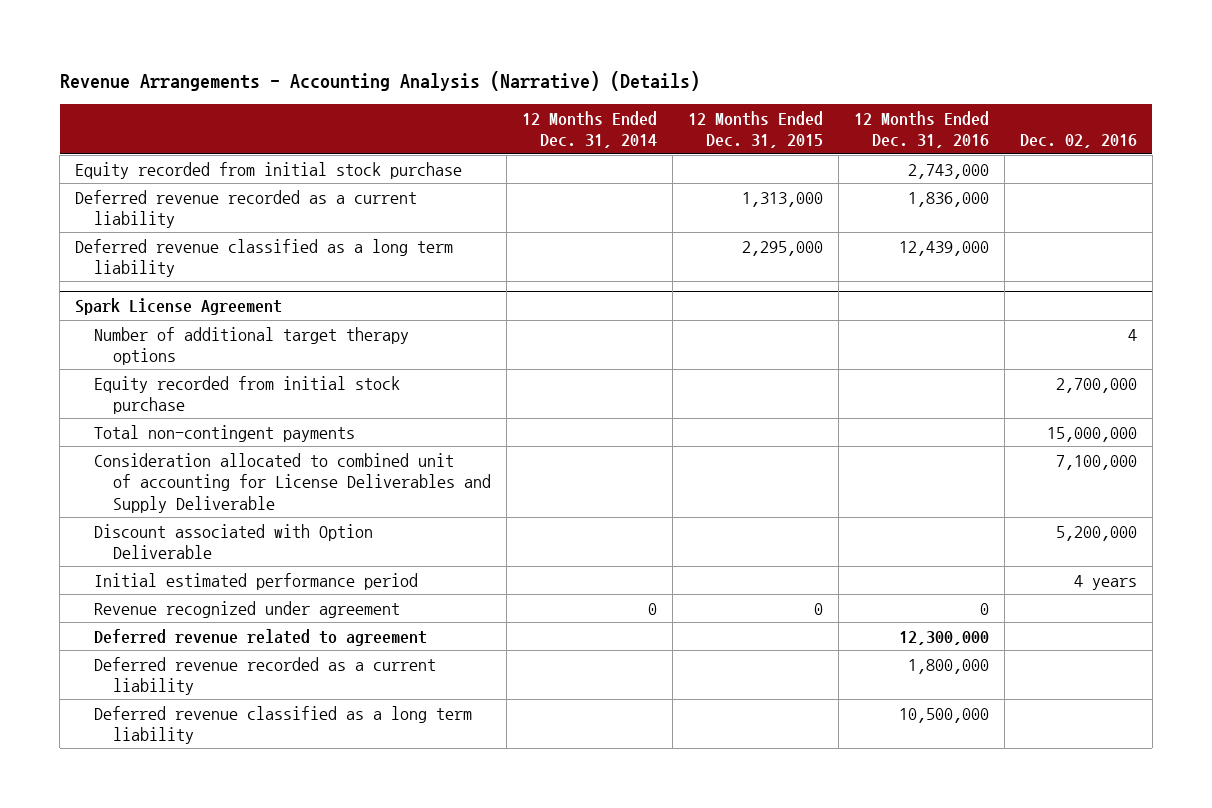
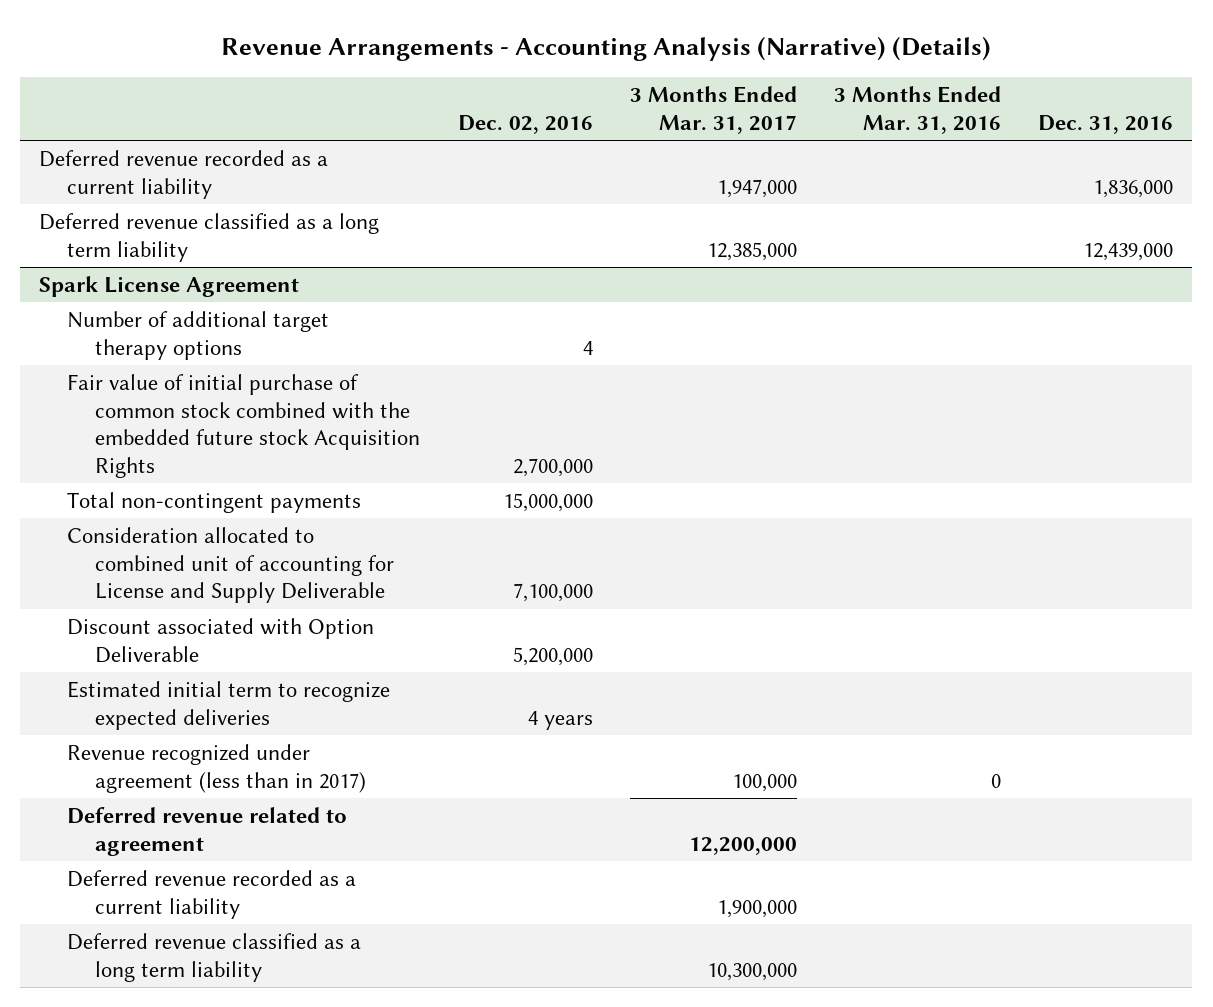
[521,110,657,149] 12 Months Ended Dec. 31, 2014 -> none
[687,110,823,149] 12 Months Ended Dec. 31, 2015 -> none
[853,110,989,149] 12 Months Ended Dec. 31, 2016 -> none
none -> [629,86,797,135] 3 Months Ended Mar. 31, 2017
none -> [834,86,1002,135] 3 Months Ended Mar. 31, 2016
none -> [1038,115,1174,135] Dec. 31, 2016
[75,161,463,179] Equity recorded from initial stock purchase -> none
[94,375,401,415] Equity recorded from initial stock purchase -> [67,373,421,479] Fair value of initial purchase of common stock combined with the embedded future stock Acquisition Rights
[94,452,492,513] Consideration allocated to combined unit of accounting for License Deliverables and Supply Deliverable -> [67,526,395,604] Consideration allocated to combined unit of accounting for License and Supply Deliverable
[94,572,419,590] Initial estimated performance period -> [67,680,391,730] Estimated initial term to recognize expected deliveries
[94,600,401,618] Revenue recognized under agreement -> [67,743,367,793] Revenue recognized under agreement (less than in 2017)

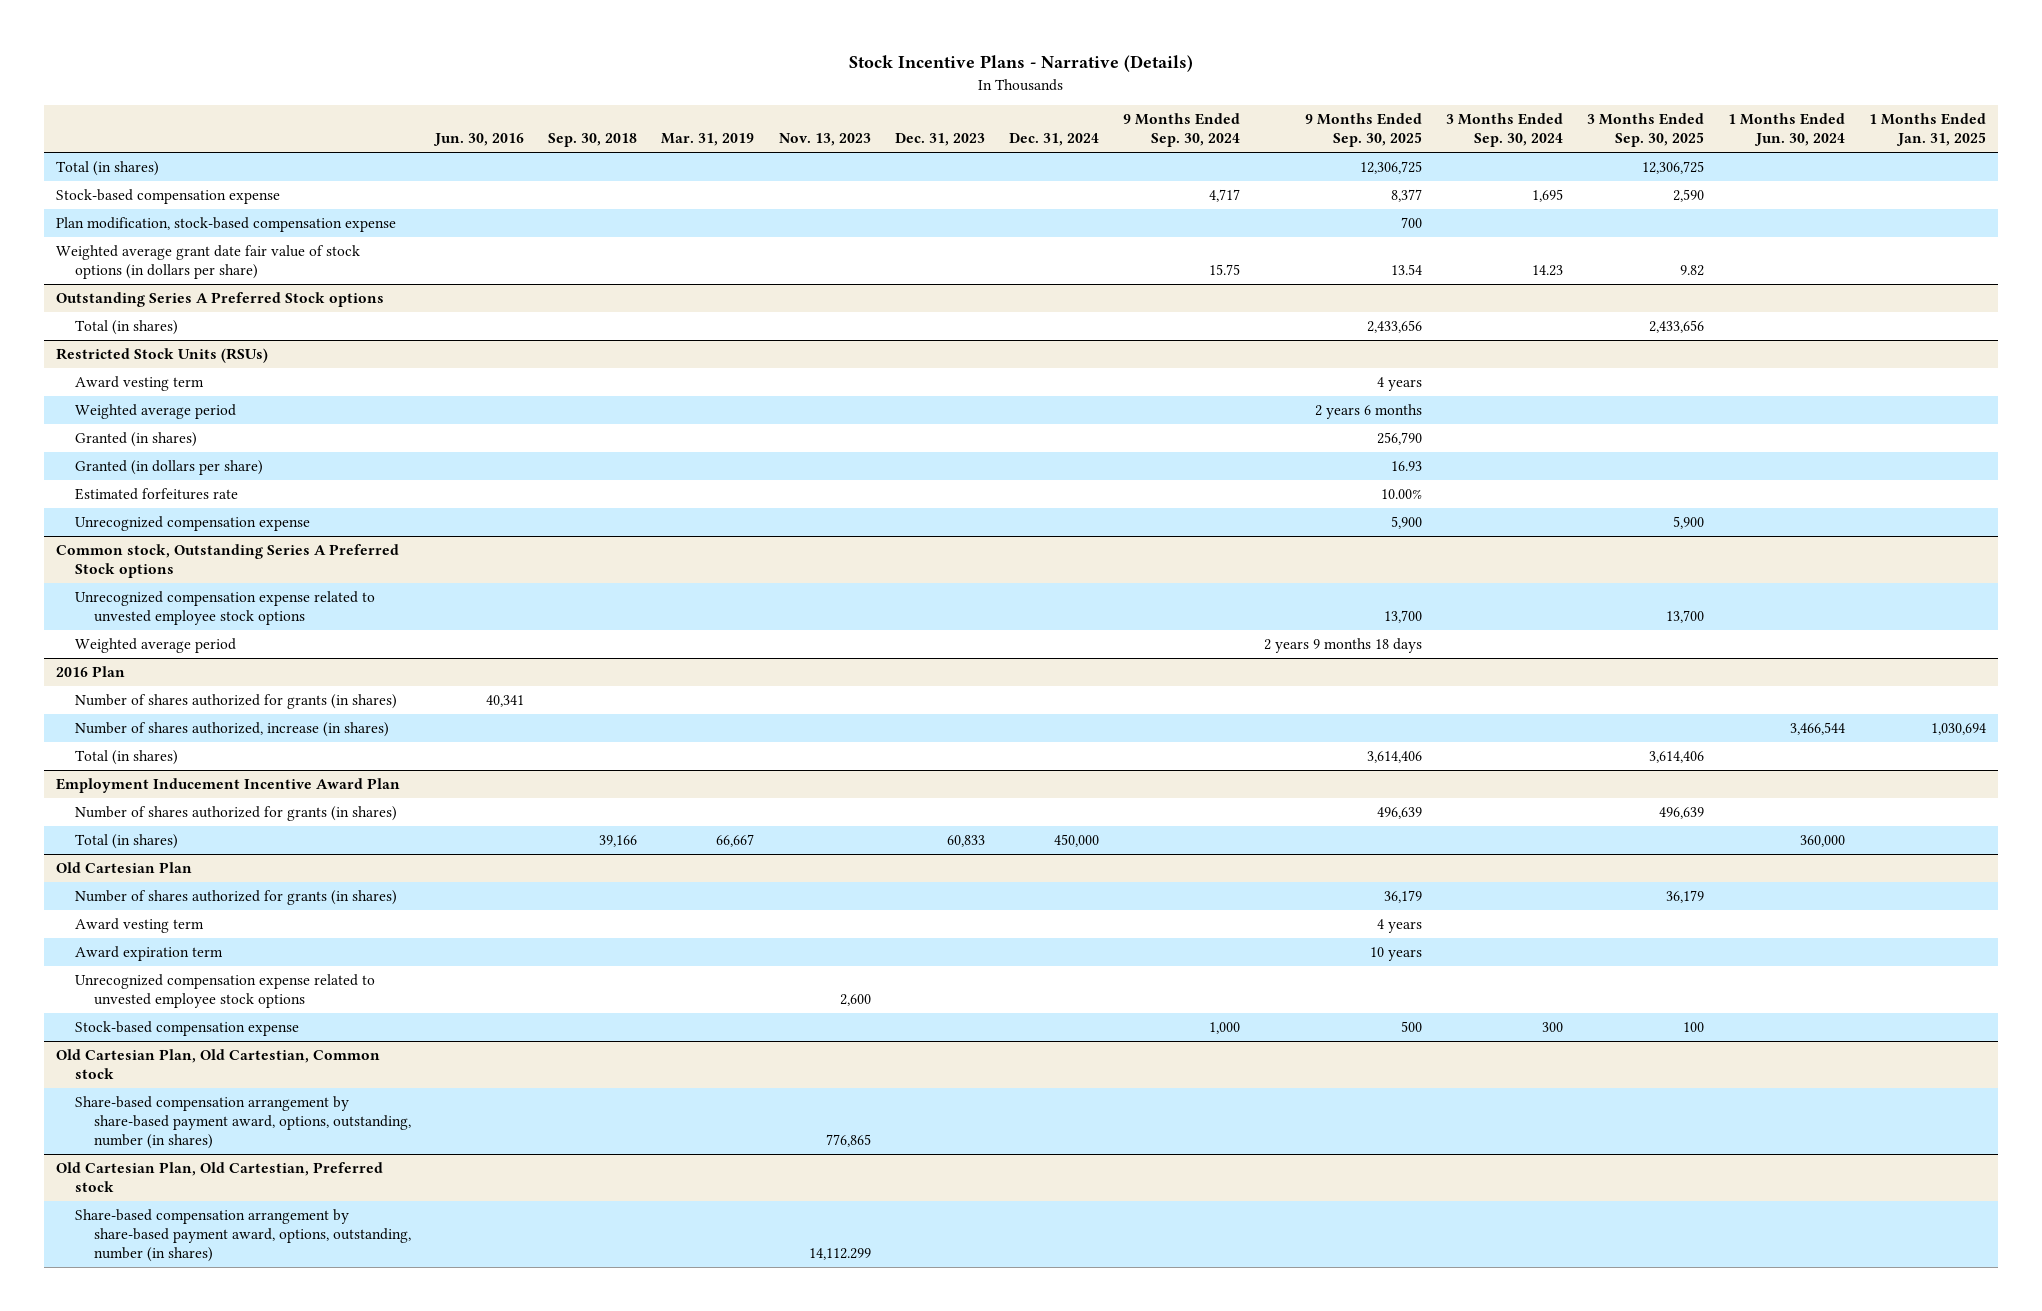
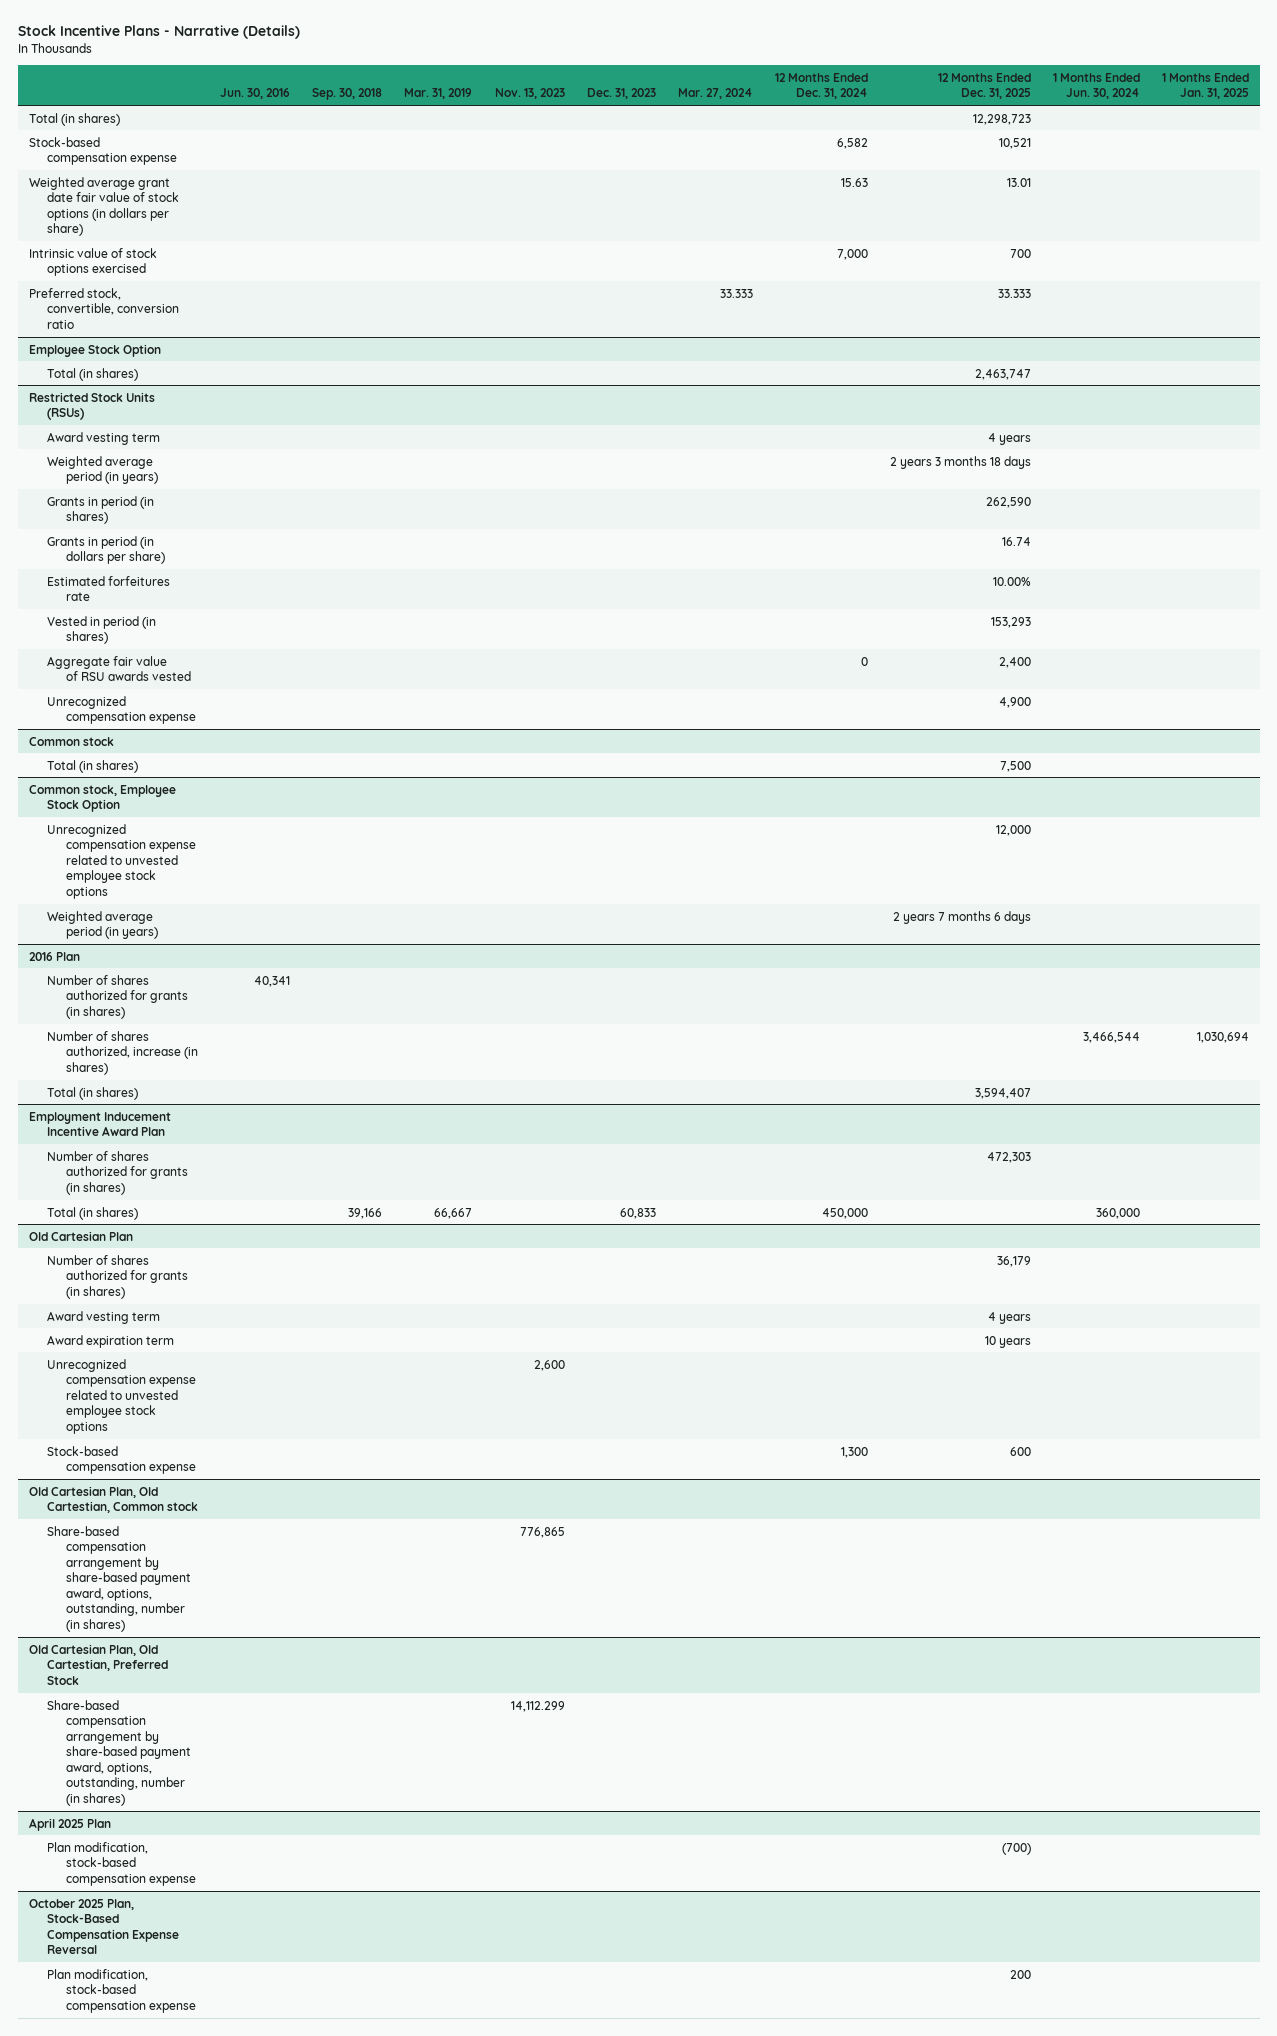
[1008,133,1099,147] Dec. 31, 2024 -> none
[1122,113,1240,148] 9 Months Ended Sep. 30, 2024 -> none
[1304,113,1422,148] 9 Months Ended Sep. 30, 2025 -> none
[1445,113,1563,148] 3 Months Ended Sep. 30, 2024 -> none
[1586,113,1704,148] 3 Months Ended Sep. 30, 2025 -> none
none -> [677,88,753,100] Mar. 27, 2024
none -> [774,72,868,100] 12 Months Ended Dec. 31, 2024
none -> [937,72,1031,100] 12 Months Ended Dec. 31, 2025
[56,217,397,233] Plan modification, stock-based compensation expense -> none
none -> [28,247,157,277] Intrinsic value of stock options exercised
none -> [28,287,180,329] Preferred stock, convertible, conversion ratio
[56,292,385,308] Outstanding Series A Preferred Stock options -> [28,343,161,357] Employee Stock Option
[75,404,237,420] Weighted average period -> [47,455,159,485] Weighted average period (in years)
[75,432,198,448] Granted (in shares) -> [47,495,155,525] Grants in period (in shares)
[75,460,264,476] Granted (in dollars per share) -> [47,535,166,565] Grants in period (in dollars per share)
none -> [47,615,157,645] Vested in period (in shares)
none -> [47,655,192,682] Aggregate fair value of RSU awards vested
[75,591,376,626] Unrecognized compensation expense related to unvested employee stock options -> none
[75,638,237,654] Weighted average period -> none
[56,544,400,579] Common stock, Outstanding Series A Preferred Stock options -> [28,736,114,746] Common stock
none -> [47,759,139,773] Total (in shares)
none -> [28,784,176,813] Common stock, Employee Stock Option
none -> [47,823,197,899] Unrecognized compensation expense related to unvested employee stock options
none -> [47,910,159,940] Weighted average period (in years)
[56,1162,384,1193] Old Cartesian Plan, Old Cartestian, Preferred stock -> [28,1643,169,1685] Old Cartesian Plan, Old Cartestian, Preferred Stock
none -> [28,1817,111,1831] April 2025 Plan
none -> [47,1841,197,1886] Plan modification, stock-based compensation expense
none -> [28,1898,180,1955] October 2025 Plan, Stock-Based Compensation Expense Reversal
none -> [47,1968,197,2013] Plan modification, stock-based compensation expense

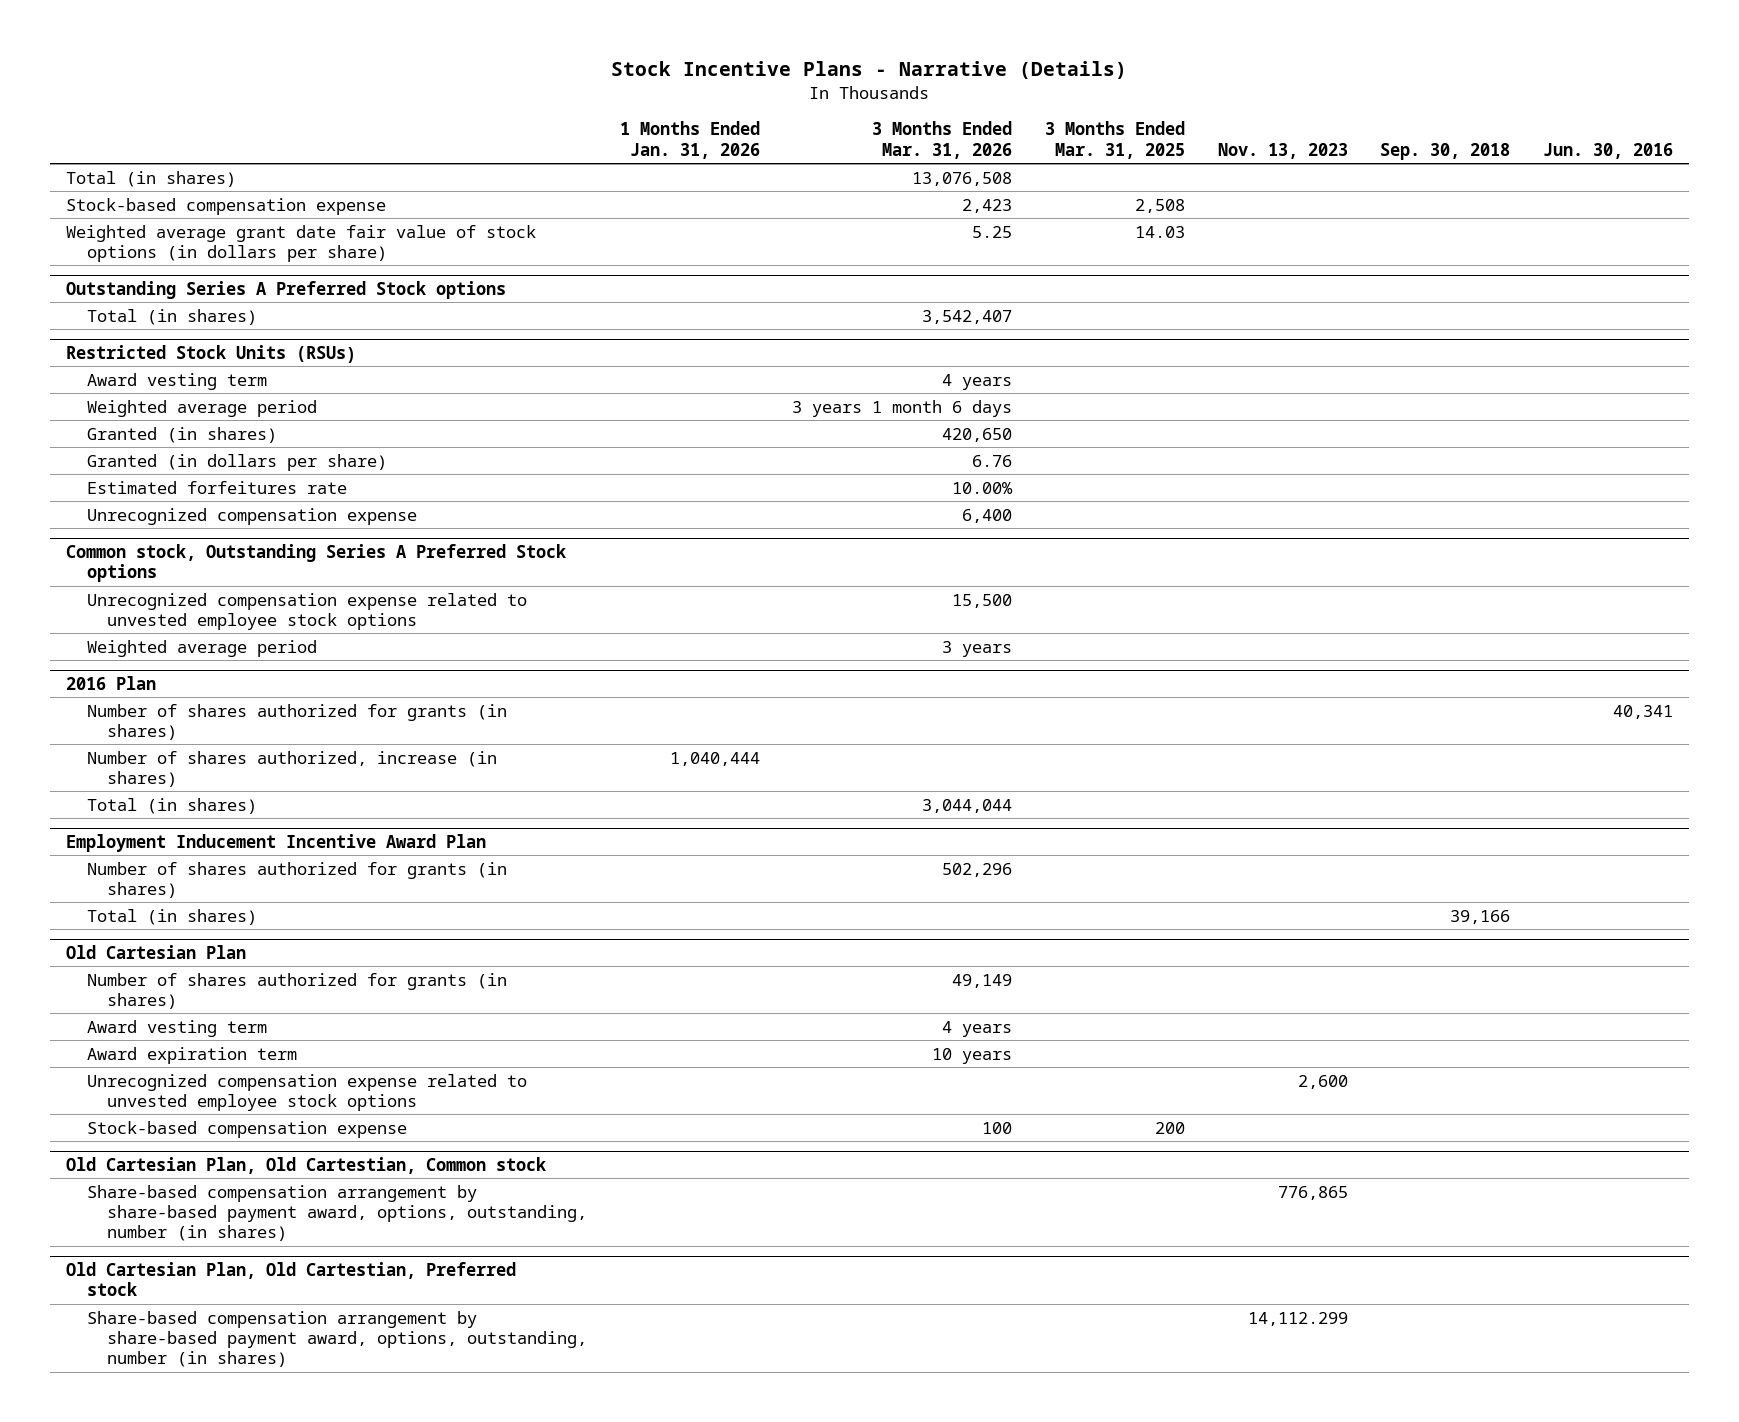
[404,88,473,100] Mar. 31, 2019 -> none
[586,88,656,100] Dec. 31, 2023 -> none
[677,88,753,100] Mar. 27, 2024 -> none
[774,72,868,100] 12 Months Ended Dec. 31, 2024 -> none
[937,72,1031,100] 12 Months Ended Dec. 31, 2025 -> none
[1052,72,1140,100] 1 Months Ended Jun. 30, 2024 -> none
[1161,72,1249,100] 1 Months Ended Jan. 31, 2025 -> none
none -> [619,121,760,159] 1 Months Ended Jan. 31, 2026
none -> [872,121,1013,159] 3 Months Ended Mar. 31, 2026
none -> [1044,121,1185,159] 3 Months Ended Mar. 31, 2025
[28,247,157,277] Intrinsic value of stock options exercised -> none
[28,287,180,329] Preferred stock, convertible, conversion ratio -> none
[28,343,161,357] Employee Stock Option -> [65,280,506,299] Outstanding Series A Preferred Stock options
[47,455,159,485] Weighted average period (in years) -> [86,399,317,417] Weighted average period
[47,495,155,525] Grants in period (in shares) -> [86,426,277,443] Granted (in shares)
[47,535,166,565] Grants in period (in dollars per share) -> [86,453,387,471] Granted (in dollars per share)
[47,615,157,645] Vested in period (in shares) -> none
[47,655,192,682] Aggregate fair value of RSU awards vested -> none
[47,759,139,773] Total (in shares) -> none
[28,784,176,813] Common stock, Employee Stock Option -> none
[47,823,197,899] Unrecognized compensation expense related to unvested employee stock options -> none
[47,910,159,940] Weighted average period (in years) -> none
[28,736,114,746] Common stock -> [65,543,566,583] Common stock, Outstanding Series A Preferred Stock options
none -> [86,592,527,630] Unrecognized compensation expense related to unvested employee stock options
none -> [86,639,317,657] Weighted average period
[28,1643,169,1685] Old Cartesian Plan, Old Cartestian, Preferred Stock -> [65,1261,516,1297] Old Cartesian Plan, Old Cartestian, Preferred stock
[28,1817,111,1831] April 2025 Plan -> none
[47,1841,197,1886] Plan modification, stock-based compensation expense -> none
[28,1898,180,1955] October 2025 Plan, Stock-Based Compensation Expense Reversal -> none
[47,1968,197,2013] Plan modification, stock-based compensation expense -> none

